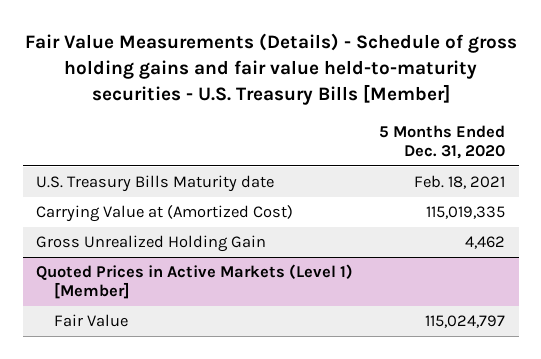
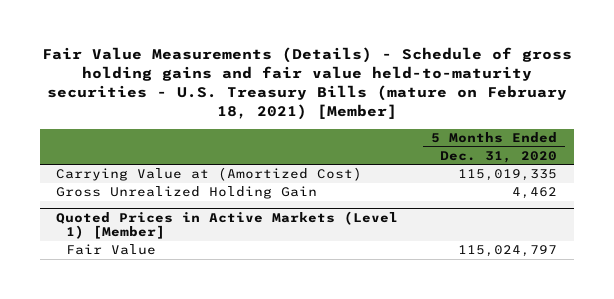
[24,33,517,105] Fair Value Measurements (Details) - Schedule of gross holding gains and fair value held-to-maturity securities - U.S. Treasury Bills [Member] -> [41,47,572,121] Fair Value Measurements (Details) - Schedule of gross holding gains and fair value held-to-maturity securities - U.S. Treasury Bills (mature on February 18, 2021) [Member]
[35,175,274,193] U.S. Treasury Bills Maturity date -> none

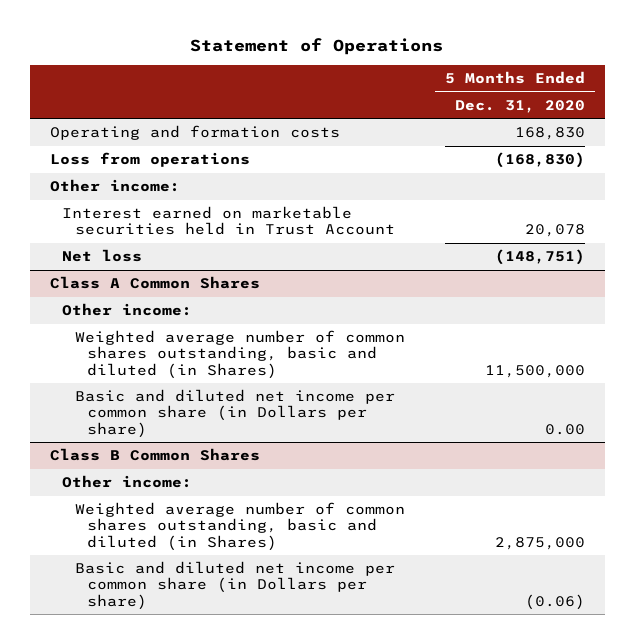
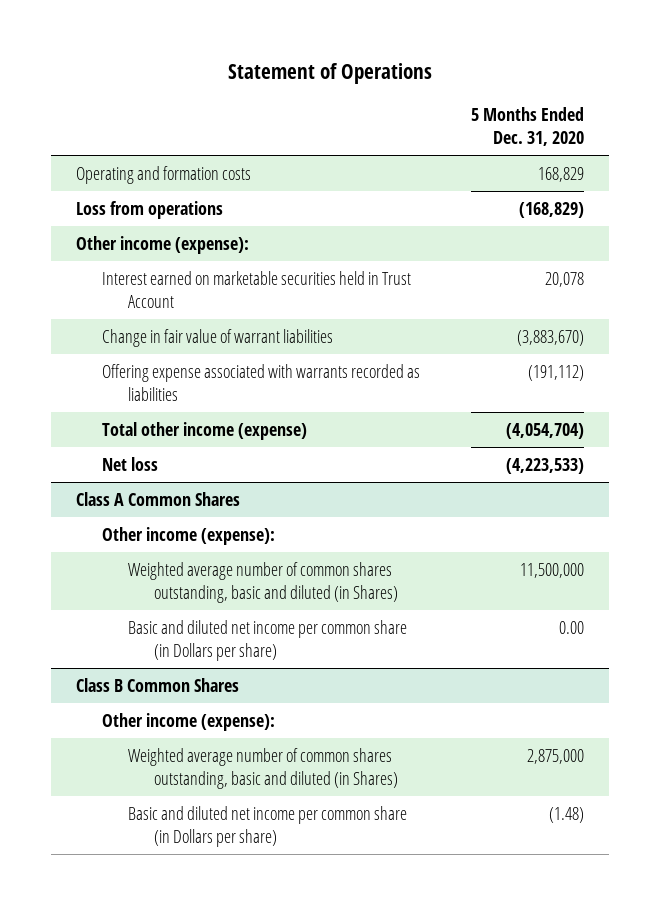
[514,127,585,141] 168,830 -> [537,166,584,182] 168,829
[494,152,585,169] (168,830) -> [518,201,584,218] (168,829)
[49,179,180,193] Other income: -> [76,235,250,254] Other income (expense):
none -> [102,328,334,347] Change in fair value of warrant liabilities
none -> [102,363,421,402] Offering expense associated with warrants recorded as liabilities
none -> [102,421,308,440] Total other income (expense)
[494,249,585,266] (148,751) -> [505,457,584,474] (4,223,533)
[62,303,193,317] Other income: -> [102,526,276,545] Other income (expense):
[62,475,193,489] Other income: -> [102,712,276,731] Other income (expense):
[524,593,585,610] (0.06) -> [548,806,584,823] (1.48)

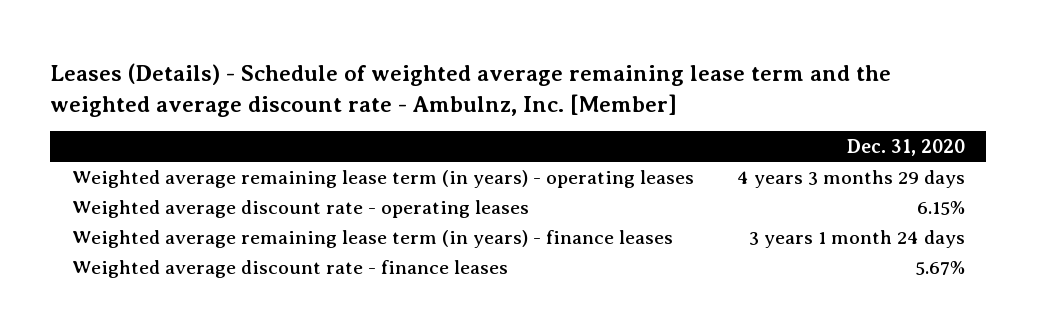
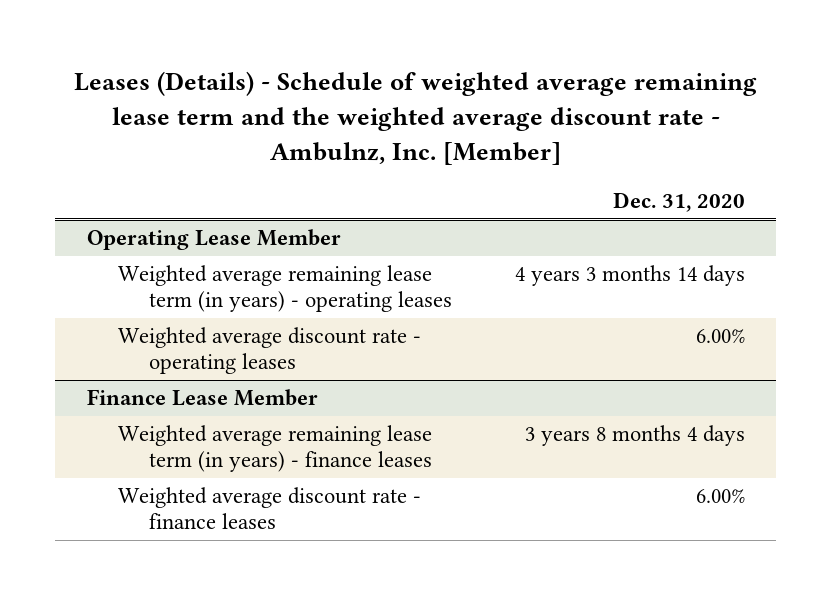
none -> [86,229,341,251] Operating Lease Member
[736,169,965,188] 4 years 3 months 29 days -> [514,265,745,287] 4 years 3 months 14 days
[916,200,965,215] 6.15% -> [695,329,745,344] 6.00%
none -> [86,389,318,407] Finance Lease Member
[748,229,965,248] 3 years 1 month 24 days -> [524,425,745,447] 3 years 8 months 4 days
[914,260,965,275] 5.67% -> [695,489,745,504] 6.00%

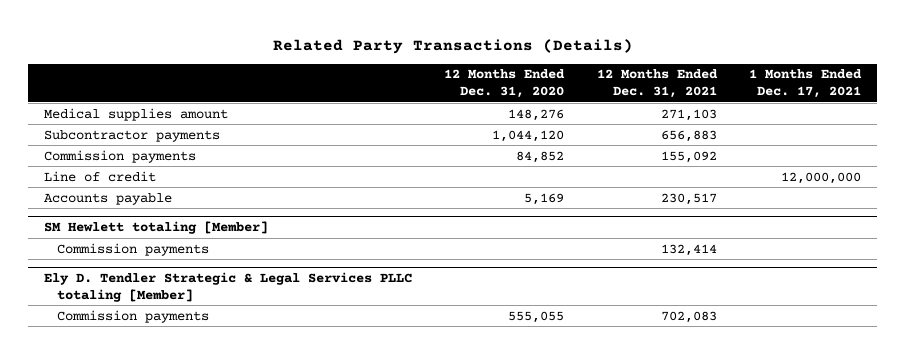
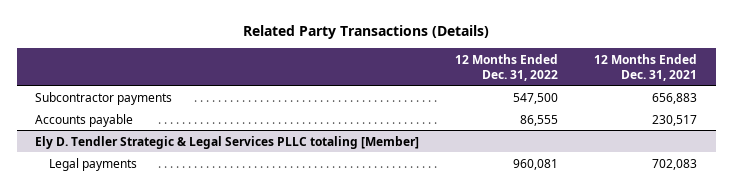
[444,69,566,99] 12 Months Ended Dec. 31, 2020 -> none
[749,69,863,99] 1 Months Ended Dec. 17, 2021 -> none
none -> [455,53,559,81] 12 Months Ended Dec. 31, 2022
[44,107,229,121] Medical supplies amount -> none
[44,149,197,163] Commission payments -> none
[44,170,157,182] Line of credit -> none
[44,220,269,234] SM Hewlett totaling [Member] -> none
[56,242,209,256] Commission payments -> none
[56,309,209,323] Commission payments -> [49,157,138,171] Legal payments

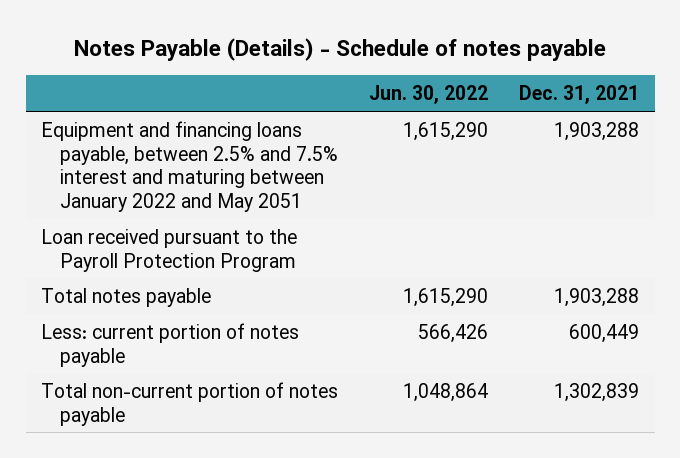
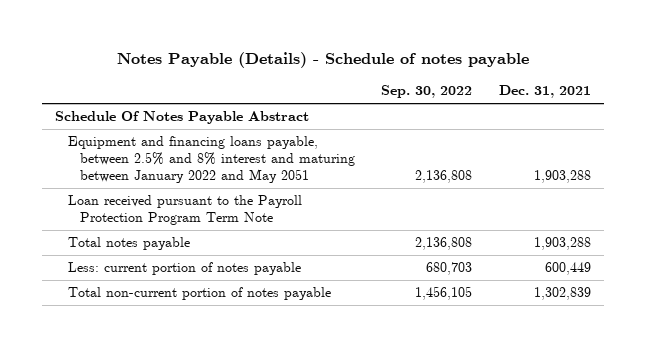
[369,85,489,105] Jun. 30, 2022 -> none
none -> [381,85,473,99] Sep. 30, 2022
none -> [55,111,310,125] Schedule Of Notes Payable Abstract
[41,120,339,213] Equipment and financing loans payable, between 2.5% and 7.5% interest and maturing between January 2022 and May 2051 -> [67,136,355,184] Equipment and financing loans payable, between 2.5% and 8% interest and maturing between January 2022 and May 2051
[41,228,298,272] Loan received pursuant to the Payroll Protection Program -> [67,195,302,226] Loan received pursuant to the Payroll Protection Program Term Note

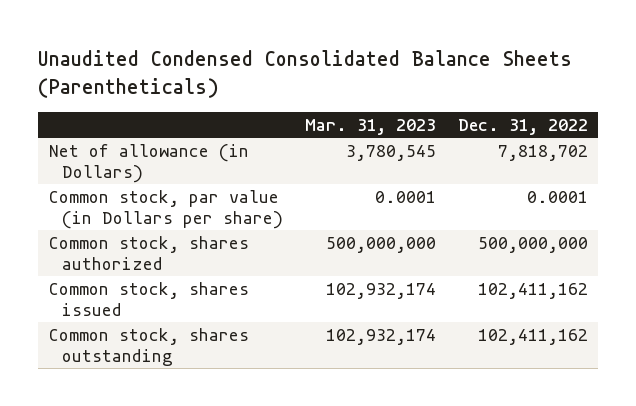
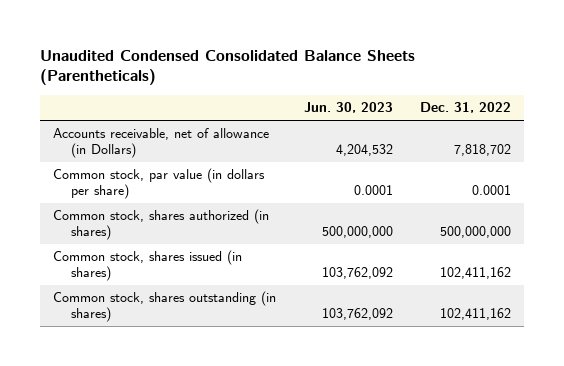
[305,118,437,135] Mar. 31, 2023 -> none
none -> [303,102,393,114] Jun. 30, 2023
[48,143,249,183] Net of allowance (in Dollars) -> [53,128,270,159] Accounts receivable, net of allowance (in Dollars)
[48,189,284,229] Common stock, par value (in Dollars per share) -> [53,168,266,200] Common stock, par value (in dollars per share)
[48,235,249,270] Common stock, shares authorized -> [53,209,270,241] Common stock, shares authorized (in shares)
[48,281,249,316] Common stock, shares issued -> [53,250,243,282] Common stock, shares issued (in shares)
[48,327,249,366] Common stock, shares outstanding -> [53,291,277,323] Common stock, shares outstanding (in shares)

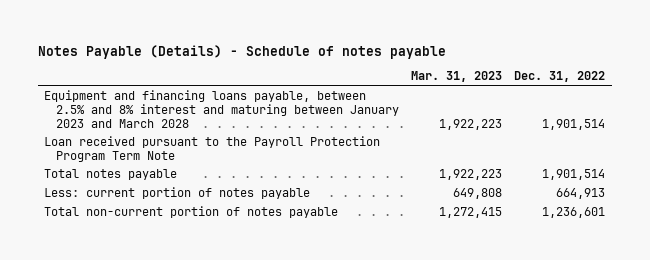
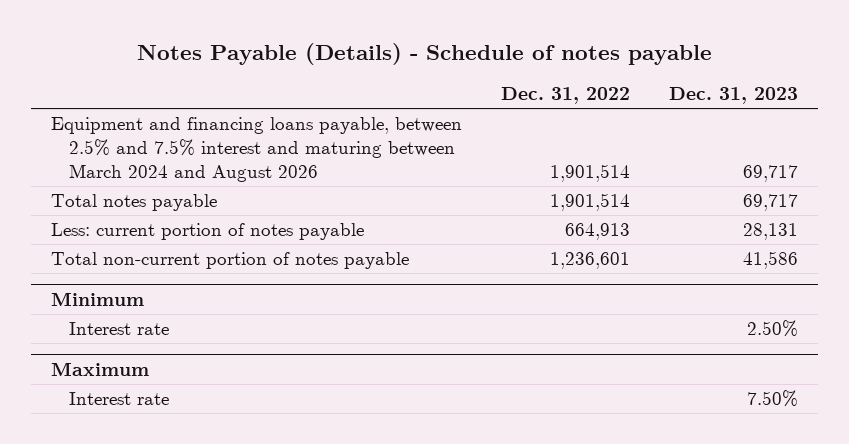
[411,71,503,83] Mar. 31, 2023 -> none
none -> [669,87,799,105] Dec. 31, 2023
[44,136,381,163] Loan received pursuant to the Payroll Protection Program Term Note -> none
[44,90,400,128] Equipment and financing loans payable, between 2.5% and 8% interest and maturing between January 2023 and March 2028 -> [50,116,462,182] Equipment and financing loans payable, between 2.5% and 7.5% interest and maturing between March 2024 and August 2026
none -> [50,291,144,306] Minimum
none -> [68,321,169,335] Interest rate
none -> [50,361,149,376] Maximum
none -> [68,391,169,405] Interest rate

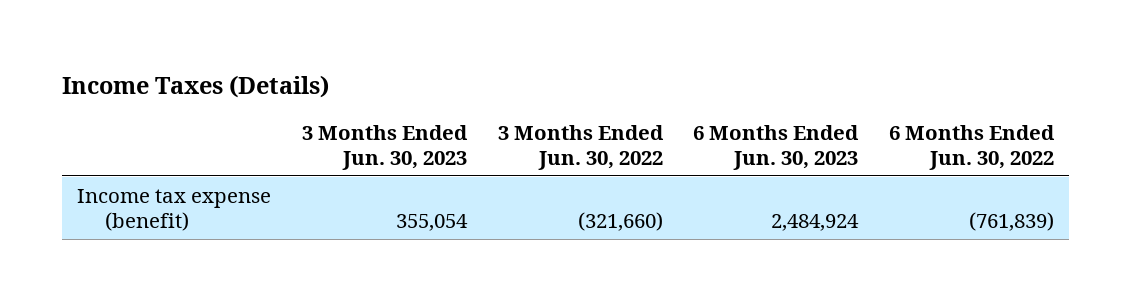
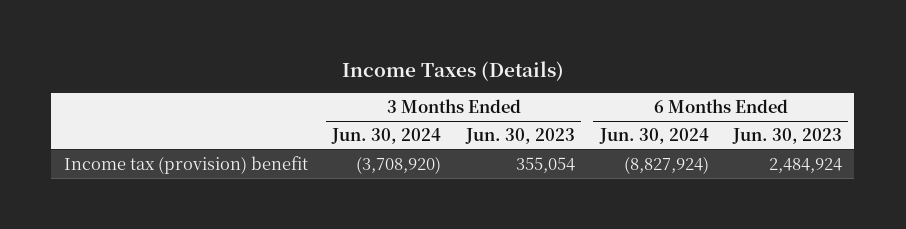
[497,124,664,170] 3 Months Ended Jun. 30, 2022 -> none
[888,124,1055,170] 6 Months Ended Jun. 30, 2022 -> none
none -> [331,127,442,144] Jun. 30, 2024
none -> [598,127,709,144] Jun. 30, 2024
[77,188,272,231] Income tax expense (benefit) -> [63,155,308,174] Income tax (provision) benefit

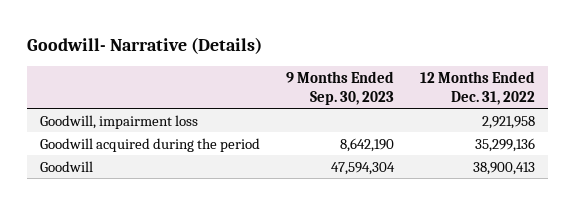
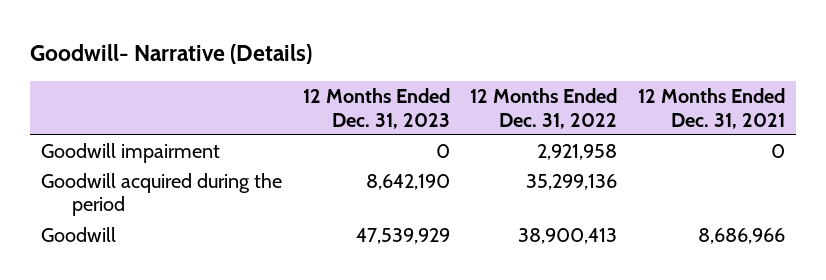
[286,70,395,105] 9 Months Ended Sep. 30, 2023 -> none
none -> [302,88,450,129] 12 Months Ended Dec. 31, 2023
none -> [638,88,786,129] 12 Months Ended Dec. 31, 2021
[40,114,199,129] Goodwill, impairment loss -> [40,143,220,164] Goodwill impairment

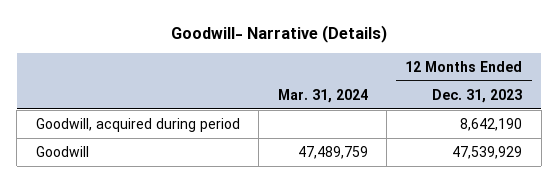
[470,88,618,129] 12 Months Ended Dec. 31, 2022 -> none
[638,88,786,129] 12 Months Ended Dec. 31, 2021 -> none
none -> [277,88,368,103] Mar. 31, 2024
[40,143,220,164] Goodwill impairment -> none
[40,173,282,217] Goodwill acquired during the period -> [35,118,240,133] Goodwill, acquired during period

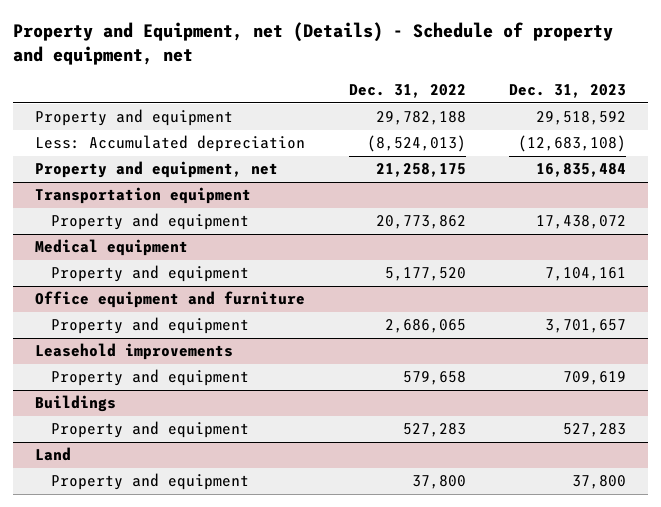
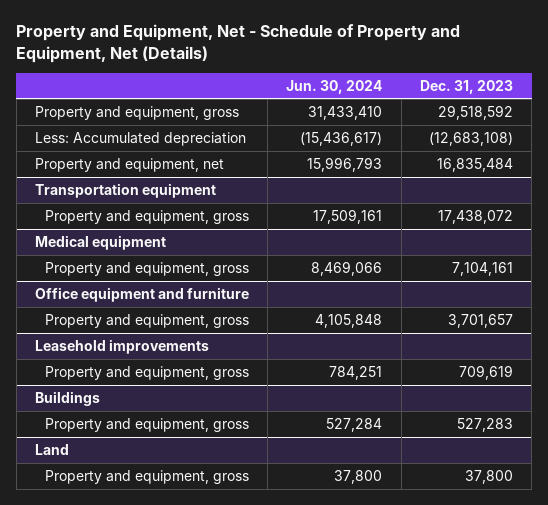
[13,22,614,66] Property and Equipment, net (Details) - Schedule of property and equipment, net -> [16,24,461,63] Property and Equipment, Net - Schedule of Property and Equipment, Net (Details)
[348,84,466,99] Dec. 31, 2022 -> none
none -> [286,79,383,94] Jun. 30, 2024
[35,109,234,127] Property and equipment -> [34,105,239,120] Property and equipment, gross
[50,213,249,231] Property and equipment -> [44,209,249,224] Property and equipment, gross
[50,265,249,283] Property and equipment -> [44,261,249,276] Property and equipment, gross
[50,317,249,335] Property and equipment -> [44,313,249,328] Property and equipment, gross
[50,369,249,387] Property and equipment -> [44,365,249,380] Property and equipment, gross
[50,421,249,439] Property and equipment -> [44,417,249,432] Property and equipment, gross
[50,473,249,491] Property and equipment -> [44,469,249,484] Property and equipment, gross

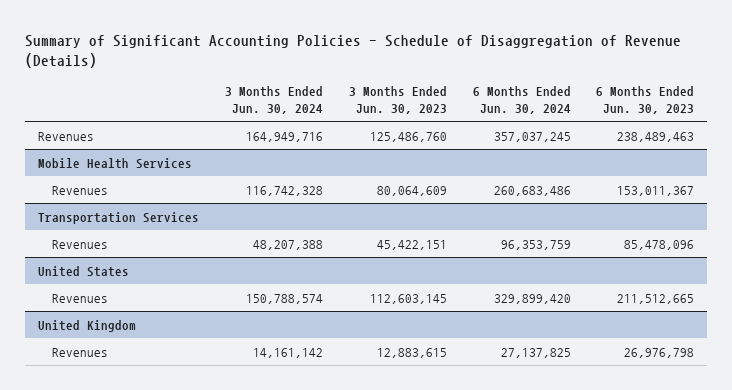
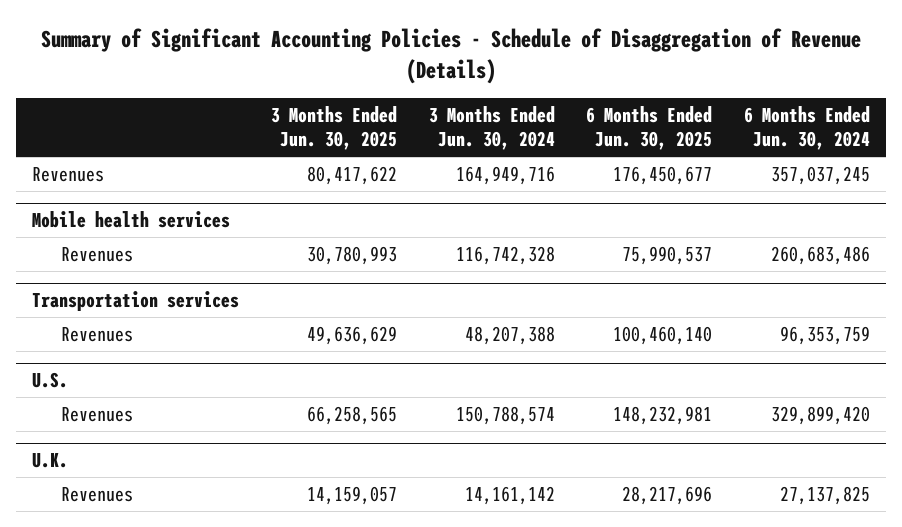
[348,86,447,115] 3 Months Ended Jun. 30, 2023 -> none
[596,86,695,115] 6 Months Ended Jun. 30, 2023 -> none
none -> [270,105,397,151] 3 Months Ended Jun. 30, 2025
none -> [586,105,713,151] 6 Months Ended Jun. 30, 2025
[37,157,192,169] Mobile Health Services -> [32,211,231,229] Mobile health services
[37,211,199,224] Transportation Services -> [32,291,240,312] Transportation services
[37,265,129,277] United States -> [32,372,69,389] U.S.
[37,319,136,332] United Kingdom -> [32,453,69,469] U.K.

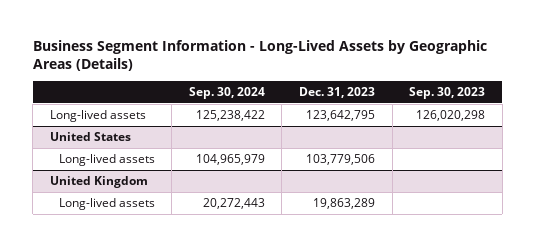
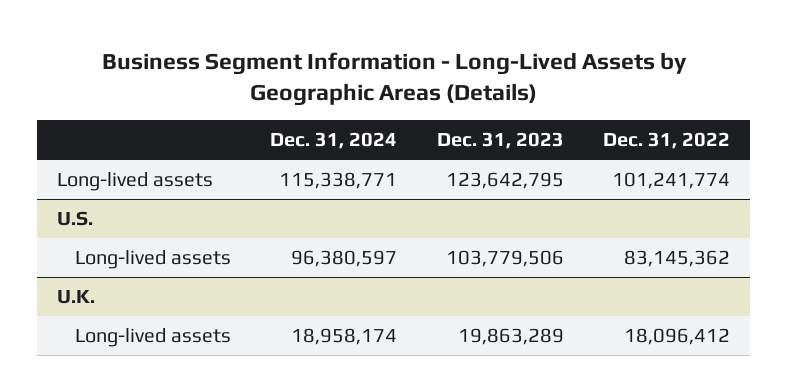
[188,86,265,99] Sep. 30, 2024 -> none
[409,86,486,99] Sep. 30, 2023 -> none
none -> [270,132,398,150] Dec. 31, 2024
none -> [602,132,730,150] Dec. 31, 2022
[49,132,131,142] United States -> [57,210,94,226] U.S.
[49,176,148,189] United Kingdom -> [57,289,96,304] U.K.

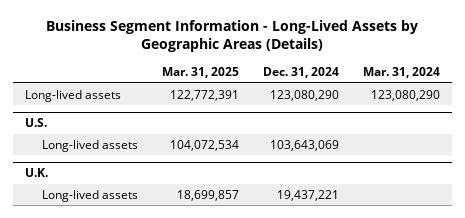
[436,132,564,150] Dec. 31, 2023 -> none
[602,132,730,150] Dec. 31, 2022 -> none
none -> [161,66,239,78] Mar. 31, 2025
none -> [362,66,440,78] Mar. 31, 2024
[279,171,398,189] 115,338,771 -> [269,89,339,101] 123,080,290
[291,249,398,267] 96,380,597 -> [269,139,339,151] 103,643,069
[291,327,398,345] 18,958,174 -> [276,189,339,201] 19,437,221

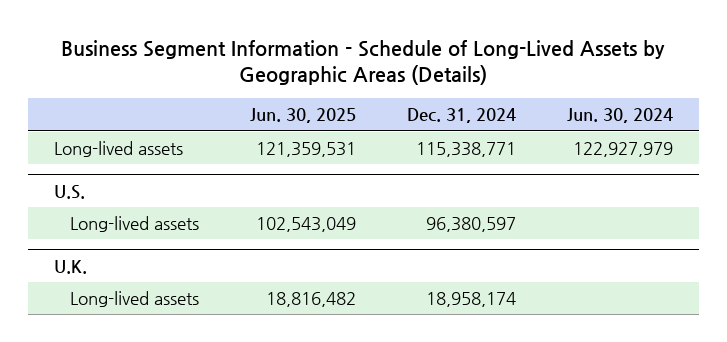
[46,20,419,53] Business Segment Information - Long-Lived Assets by Geographic Areas (Details) -> [61,39,666,86] Business Segment Information - Schedule of Long-Lived Assets by Geographic Areas (Details)
[161,66,239,78] Mar. 31, 2025 -> none
[362,66,440,78] Mar. 31, 2024 -> none
none -> [250,108,357,124] Jun. 30, 2025
none -> [567,108,674,124] Jun. 30, 2024
[269,89,339,101] 123,080,290 -> [416,142,517,158] 115,338,771
[269,139,339,151] 103,643,069 -> [426,217,517,233] 96,380,597
[276,189,339,201] 19,437,221 -> [426,292,517,308] 18,958,174

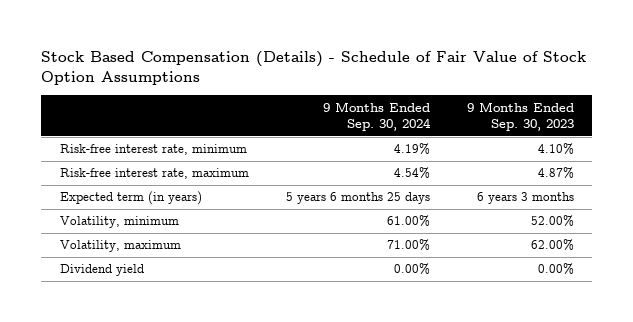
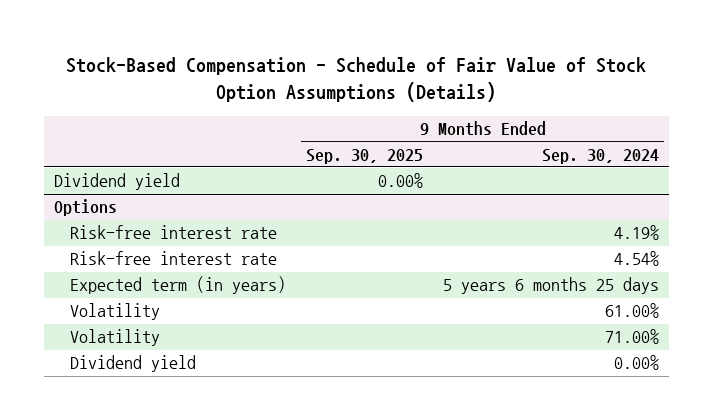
[41,50,587,86] Stock Based Compensation (Details) - Schedule of Fair Value of Stock Option Assumptions -> [66,56,647,103] Stock-Based Compensation - Schedule of Fair Value of Stock Option Assumptions (Details)
[466,101,574,132] 9 Months Ended Sep. 30, 2023 -> none
none -> [306,148,424,164] Sep. 30, 2025
none -> [53,173,180,191] Dividend yield
none -> [53,199,117,217] Options
[59,144,247,156] Risk-free interest rate, minimum -> [70,225,278,240] Risk-free interest rate
[59,168,249,180] Risk-free interest rate, maximum -> [70,251,278,266] Risk-free interest rate
[59,216,179,229] Volatility, minimum -> [70,303,161,321] Volatility
[59,240,181,253] Volatility, maximum -> [70,329,161,347] Volatility

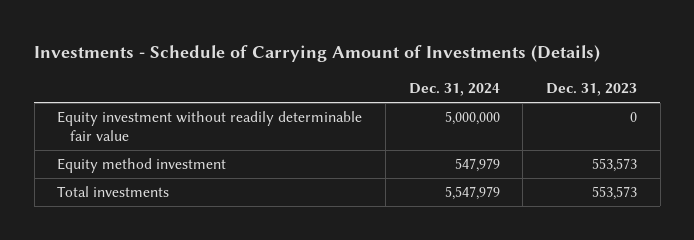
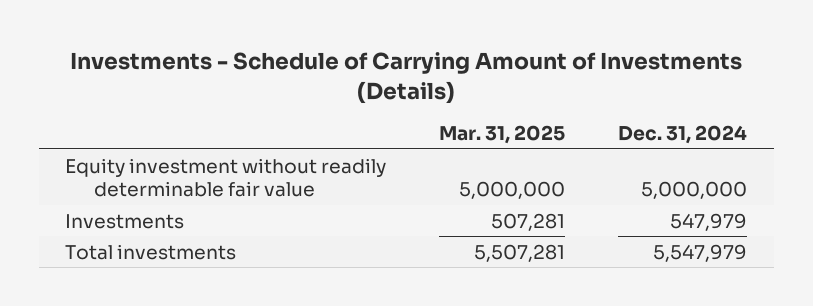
[545,83,637,97] Dec. 31, 2023 -> none
none -> [439,125,566,145] Mar. 31, 2025
[57,158,227,174] Equity method investment -> [65,213,185,229] Investments

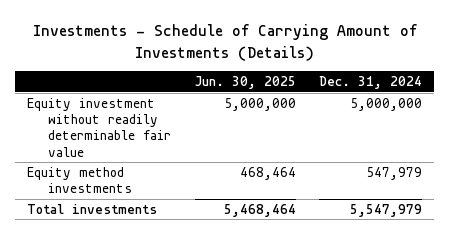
[439,125,566,145] Mar. 31, 2025 -> none
none -> [194,76,296,90] Jun. 30, 2025
[65,213,185,229] Investments -> [27,166,133,194] Equity method investments

